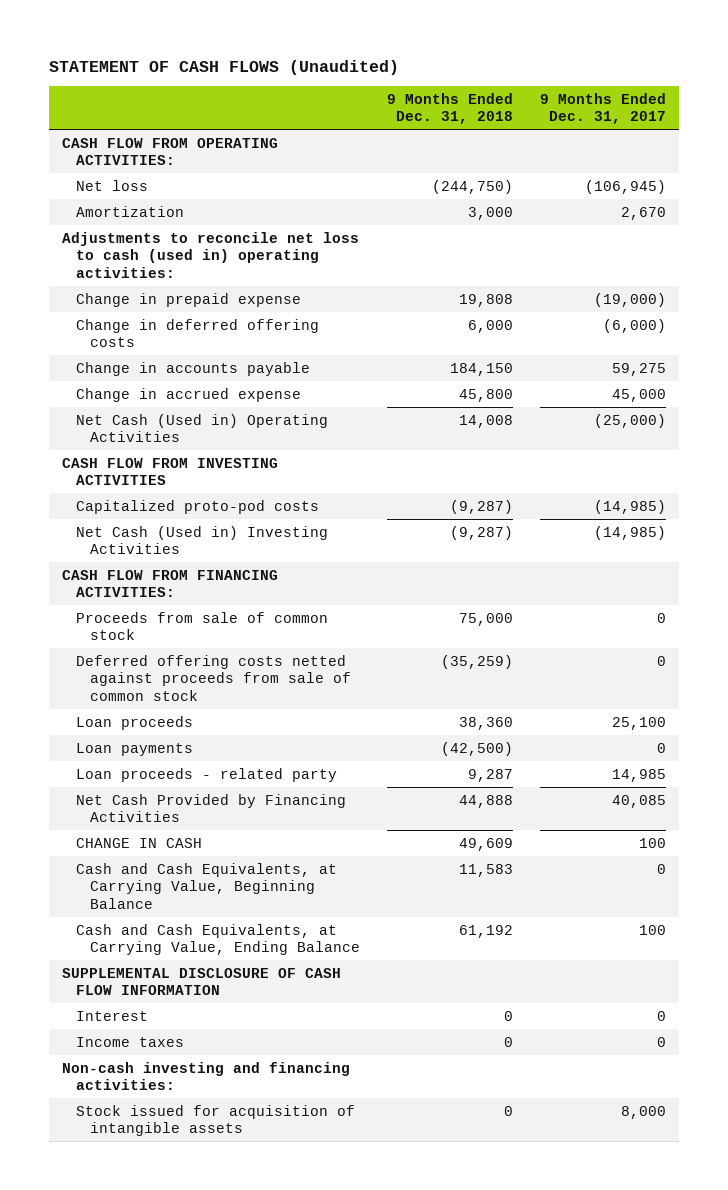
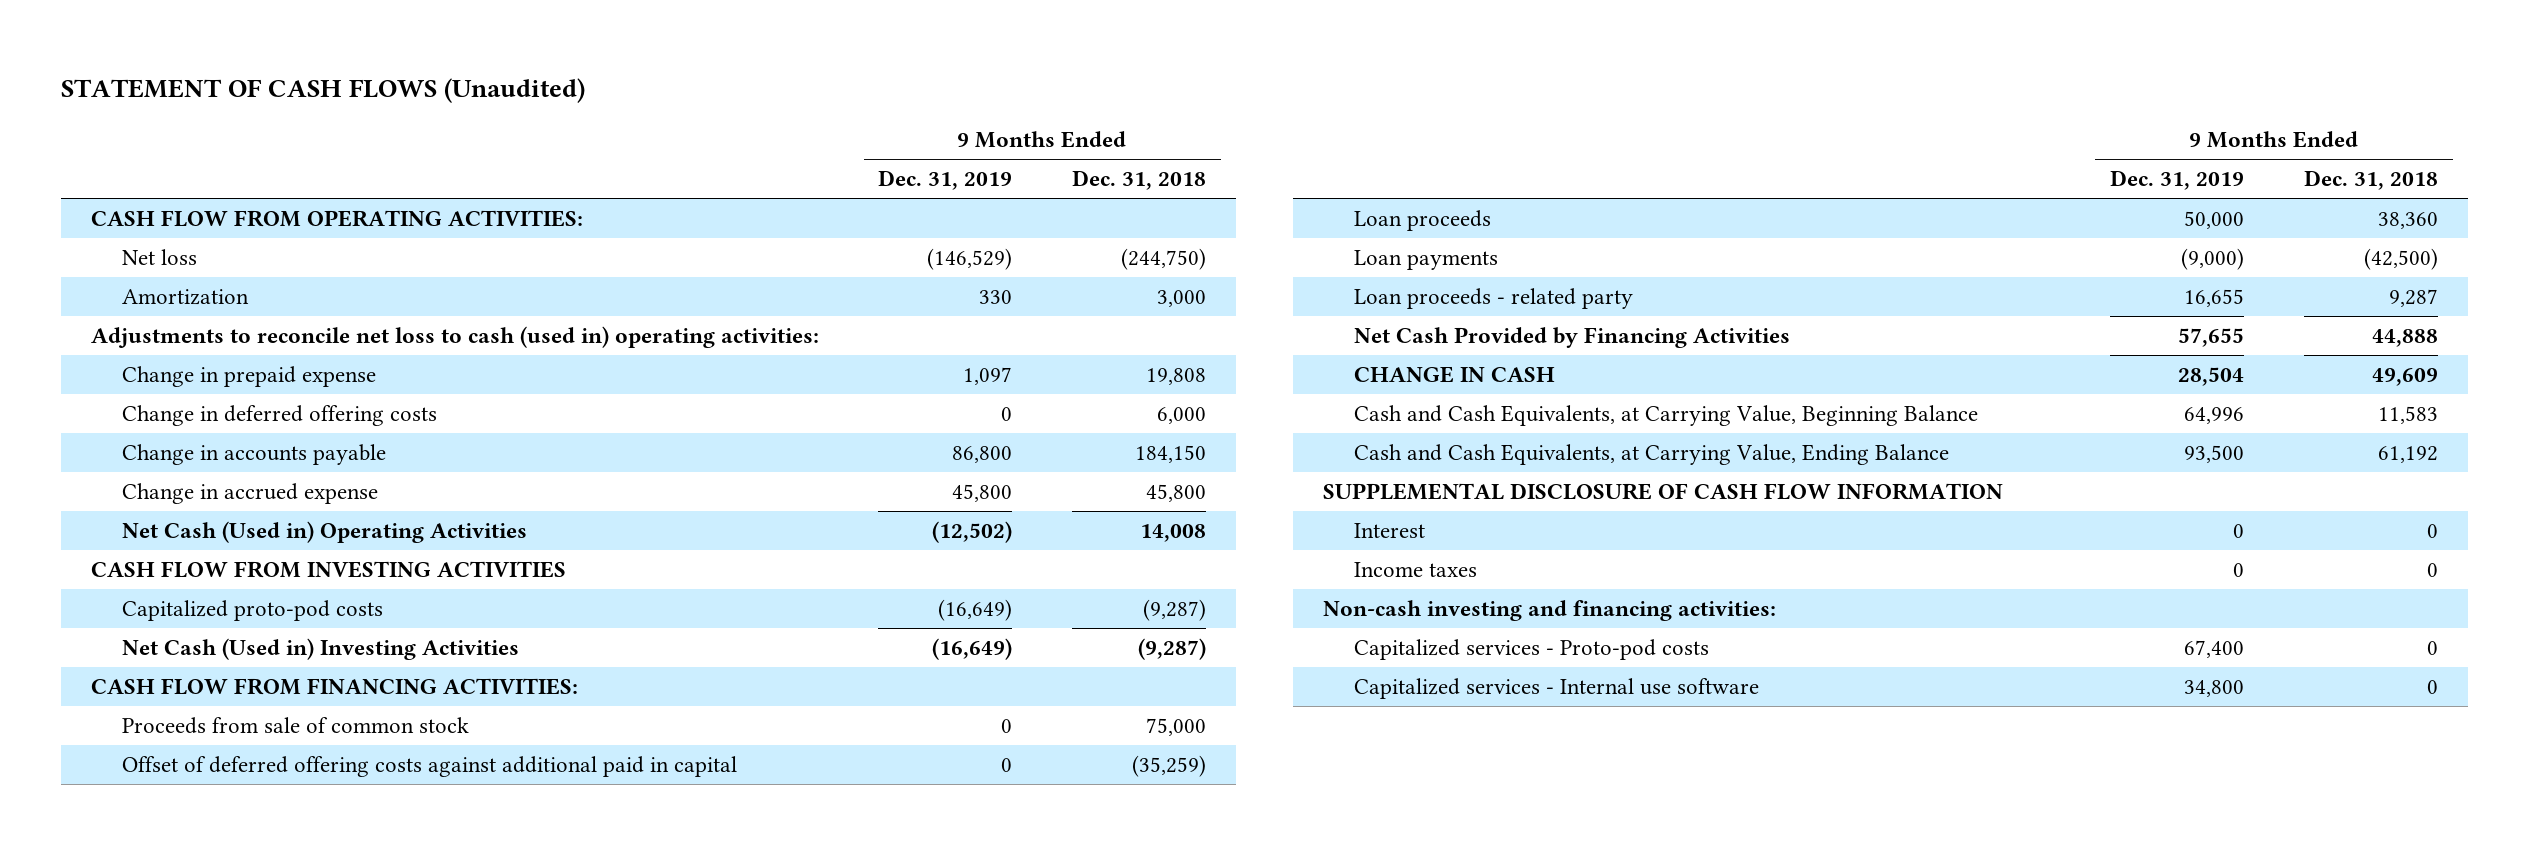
[539,92,666,125] 9 Months Ended Dec. 31, 2017 -> none
none -> [878,170,1013,191] Dec. 31, 2019
[76,654,352,701] Deferred offering costs netted against proceeds from sale of common stock -> [122,756,738,778] Offset of deferred offering costs against additional paid in capital
[76,1104,356,1137] Stock issued for acquisition of intangible assets -> [1354,639,1710,661] Capitalized services - Proto-pod costs
none -> [1354,678,1760,700] Capitalized services - Internal use software

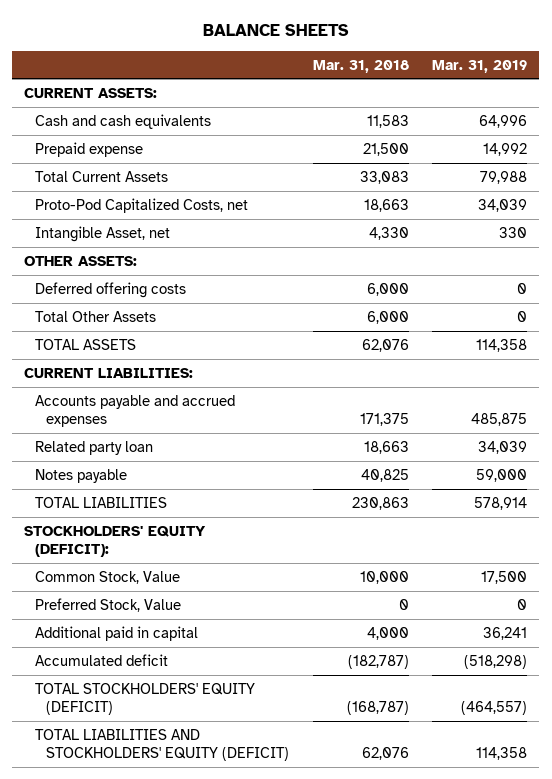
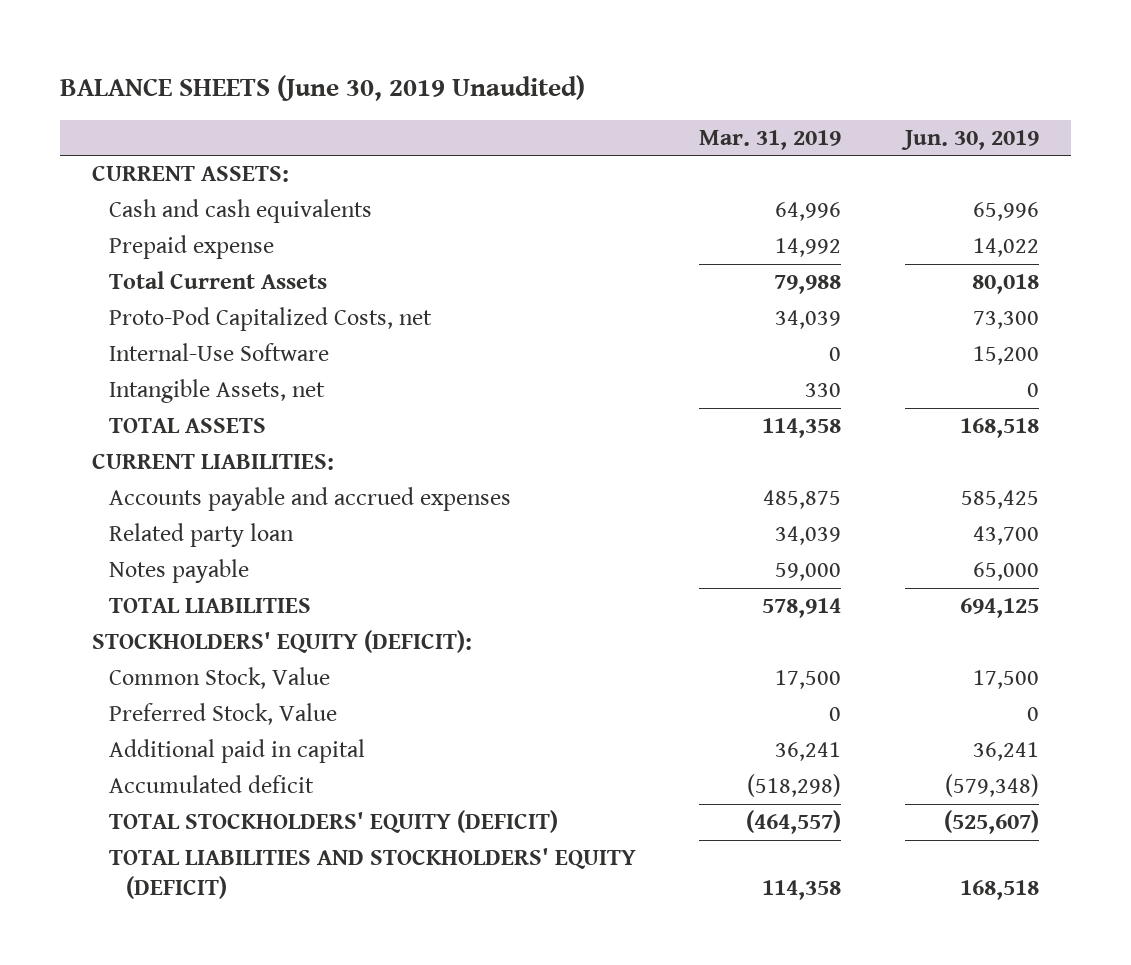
[202,23,349,36] BALANCE SHEETS -> [60,75,586,102] BALANCE SHEETS (June 30, 2019 Unaudited)
[312,59,409,73] Mar. 31, 2018 -> none
none -> [900,129,1039,150] Jun. 30, 2019
[24,255,138,266] OTHER ASSETS: -> none
[35,281,187,298] Deferred offering costs -> none
[35,310,157,322] Total Other Assets -> none
none -> [108,343,329,362] Internal-Use Software
[35,225,171,242] Intangible Asset, net -> [108,379,325,404] Intangible Assets, net

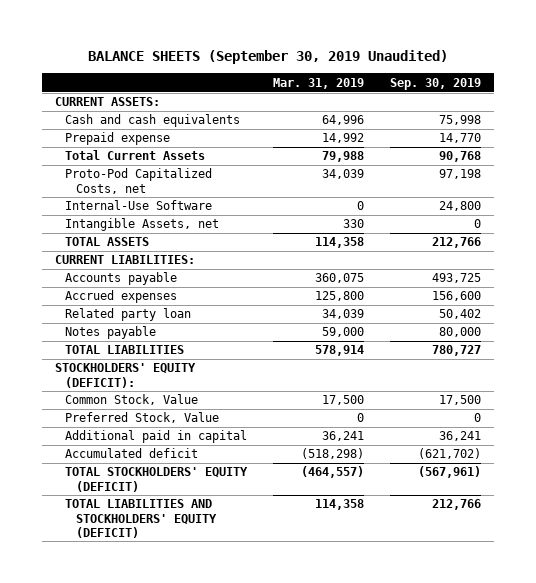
[60,75,586,102] BALANCE SHEETS (June 30, 2019 Unaudited) -> [88,50,449,65] BALANCE SHEETS (September 30, 2019 Unaudited)
[900,129,1039,150] Jun. 30, 2019 -> none
none -> [390,77,482,90] Sep. 30, 2019
[108,487,511,512] Accounts payable and accrued expenses -> none
none -> [65,272,178,286] Accounts payable
none -> [65,290,178,304] Accrued expenses

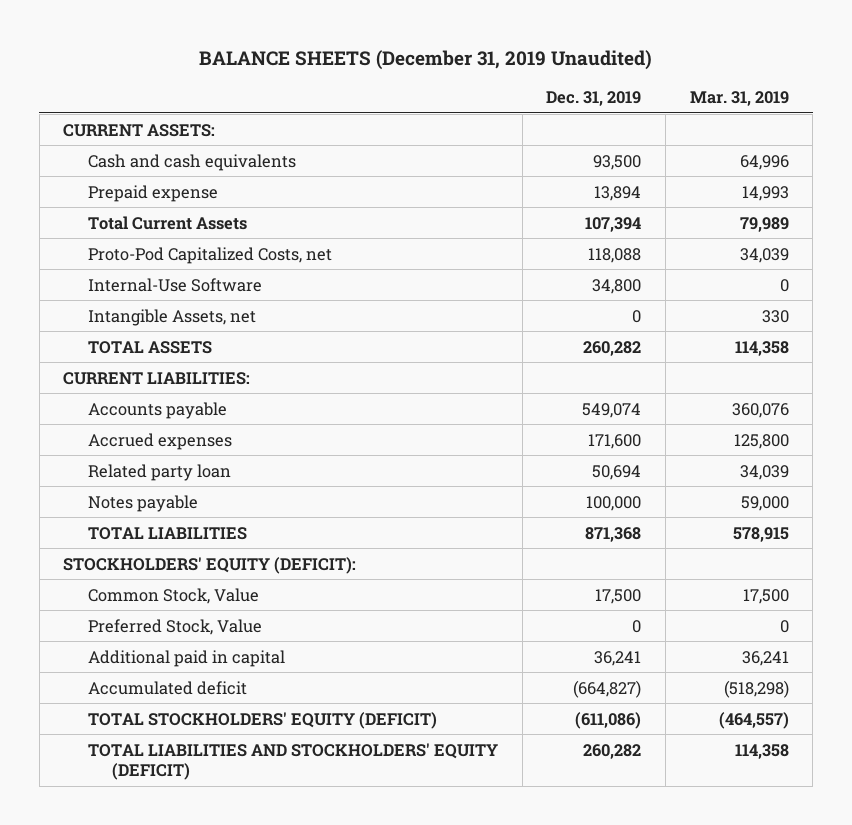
[88,50,449,65] BALANCE SHEETS (September 30, 2019 Unaudited) -> [198,49,652,70] BALANCE SHEETS (December 31, 2019 Unaudited)
[390,77,482,90] Sep. 30, 2019 -> none
none -> [546,91,642,107] Dec. 31, 2019
[322,133,365,144] 14,992 -> [741,185,789,201] 14,993
[322,151,365,163] 79,988 -> [739,216,789,232] 79,989
[315,273,365,284] 360,075 -> [731,402,789,418] 360,076
[315,345,365,357] 578,914 -> [732,526,789,542] 578,915

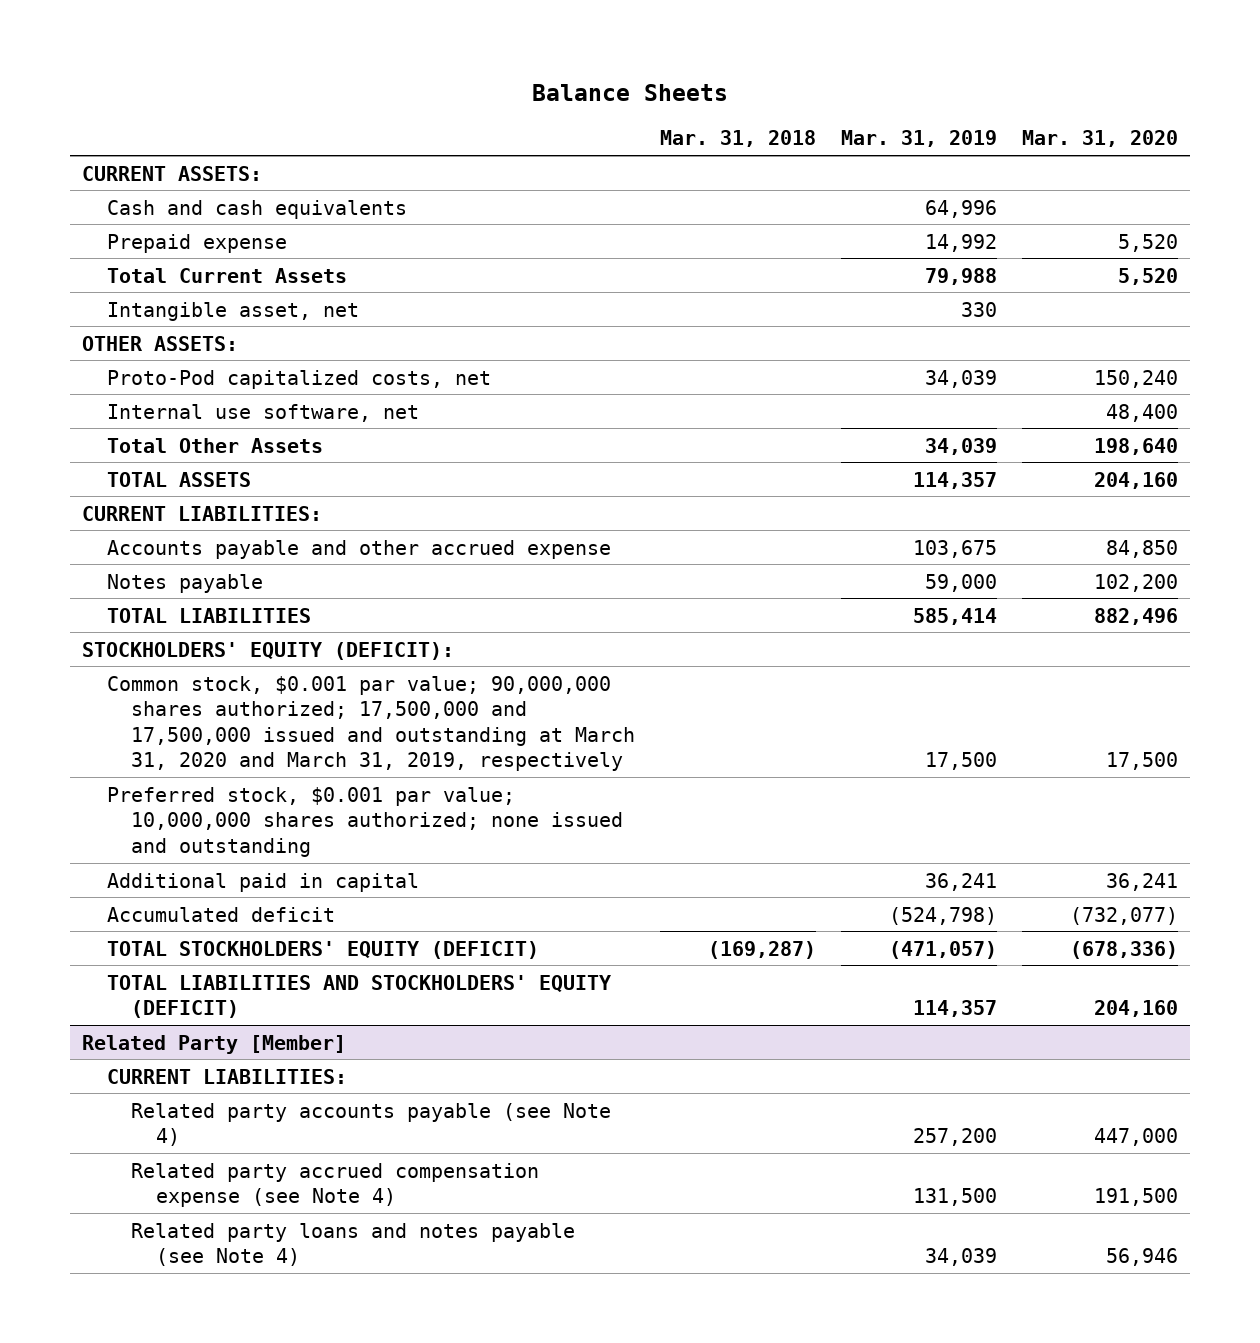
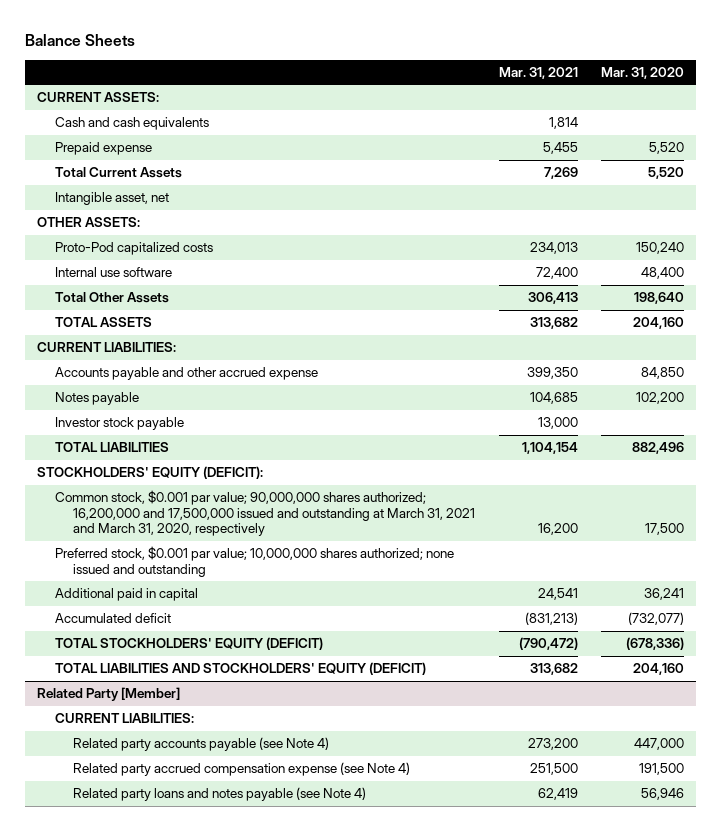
[659,130,816,148] Mar. 31, 2018 -> none
[840,130,997,148] Mar. 31, 2019 -> none
none -> [498,66,578,79] Mar. 31, 2021
[106,369,491,389] Proto-Pod capitalized costs, net -> [55,242,214,256] Proto-Pod capitalized costs
[106,403,419,422] Internal use software, net -> [55,267,173,278] Internal use software
none -> [55,417,185,431] Investor stock payable
[106,675,636,772] Common stock, $0.001 par value; 90,000,000 shares authorized; 17,500,000 and 17,500,000 issued and outstanding at March 31, 2020 and March 31, 2019, respectively -> [55,490,476,537] Common stock, $0.001 par value; 90,000,000 shares authorized; 16,200,000 and 17,500,000 issued and outstanding at March 31, 2021 and March 31, 2020, respectively

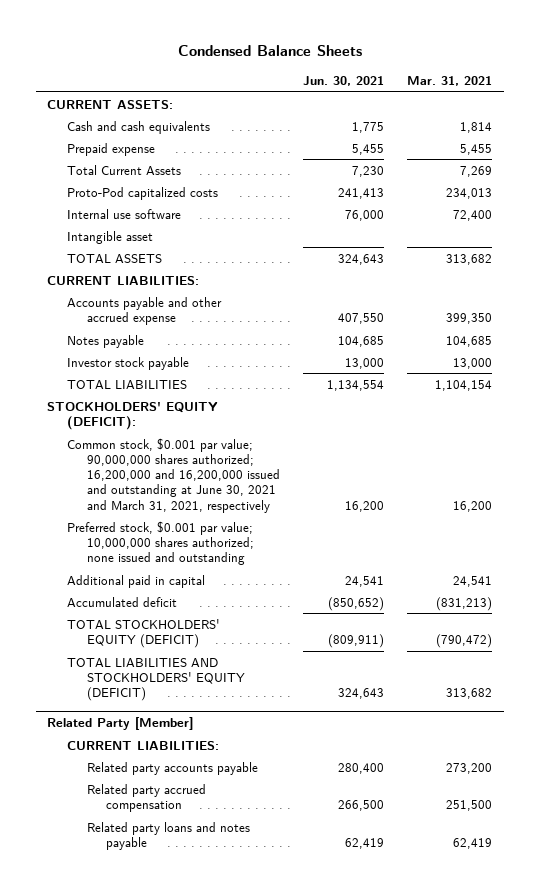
[25,34,136,47] Balance Sheets -> [177,45,362,57] Condensed Balance Sheets
[600,66,684,79] Mar. 31, 2020 -> none
none -> [302,76,384,87] Jun. 30, 2021
[55,192,170,206] Intangible asset, net -> none
[37,217,141,228] OTHER ASSETS: -> none
[55,292,170,304] Total Other Assets -> none
none -> [67,230,154,244] Intangible asset
[55,490,476,537] Common stock, $0.001 par value; 90,000,000 shares authorized; 16,200,000 and 17,500,000 issued and outstanding at March 31, 2021 and March 31, 2020, respectively -> [67,437,280,513] Common stock, $0.001 par value; 90,000,000 shares authorized; 16,200,000 and 16,200,000 issued and outstanding at June 30, 2021 and March 31, 2021, respectively
[73,737,330,752] Related party accounts payable (see Note 4) -> [86,761,258,775] Related party accounts payable
[73,762,411,777] Related party accrued compensation expense (see Note 4) -> [86,783,206,812] Related party accrued compensation
[73,787,367,802] Related party loans and notes payable (see Note 4) -> [86,821,250,850] Related party loans and notes payable

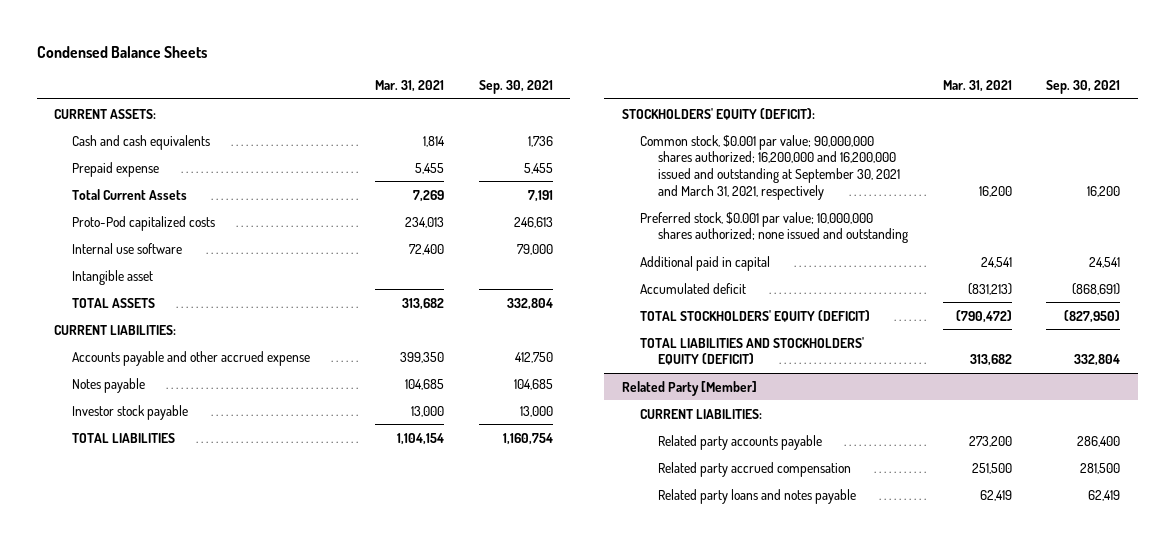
[302,76,384,87] Jun. 30, 2021 -> none
none -> [478,80,553,95] Sep. 30, 2021
[67,437,280,513] Common stock, $0.001 par value; 90,000,000 shares authorized; 16,200,000 and 16,200,000 issued and outstanding at June 30, 2021 and March 31, 2021, respectively -> [639,134,901,200] Common stock, $0.001 par value; 90,000,000 shares authorized; 16,200,000 and 16,200,000 issued and outstanding at September 30, 2021 and March 31, 2021, respectively

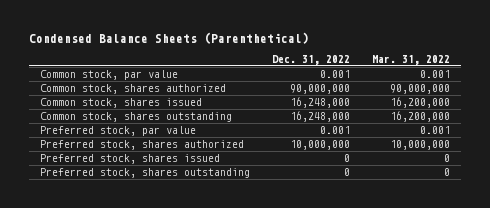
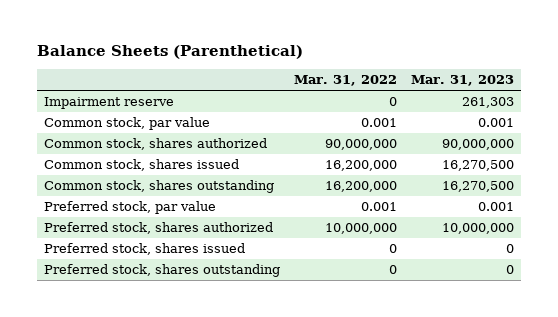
[28,31,309,44] Condensed Balance Sheets (Parenthetical) -> [36,45,303,60] Balance Sheets (Parenthetical)
[271,54,350,65] Dec. 31, 2022 -> none
none -> [411,75,515,87] Mar. 31, 2023
none -> [43,97,174,110] Impairment reserve

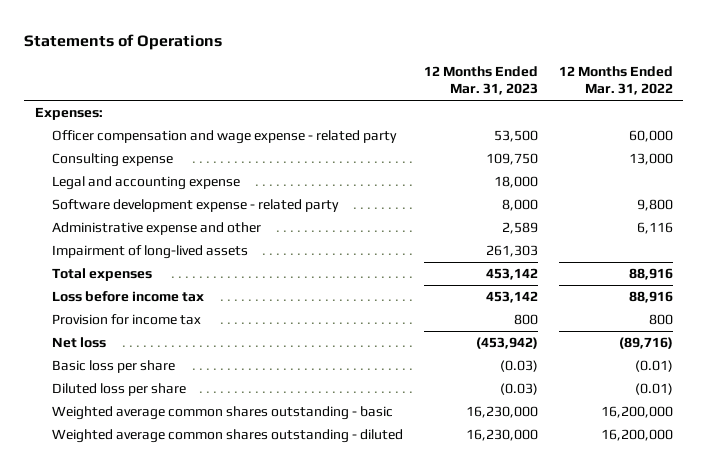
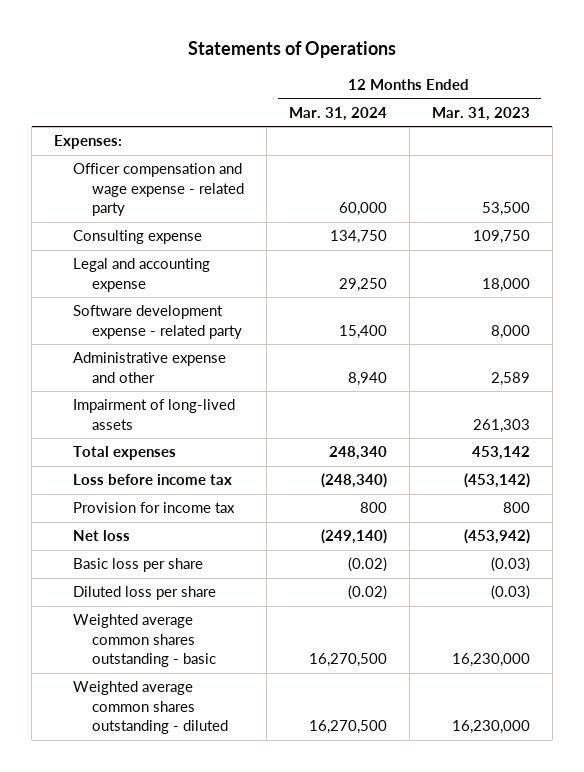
[558,66,673,96] 12 Months Ended Mar. 31, 2022 -> none
none -> [288,106,387,121] Mar. 31, 2024
[485,290,538,303] 453,142 -> [463,473,530,489] (453,142)

